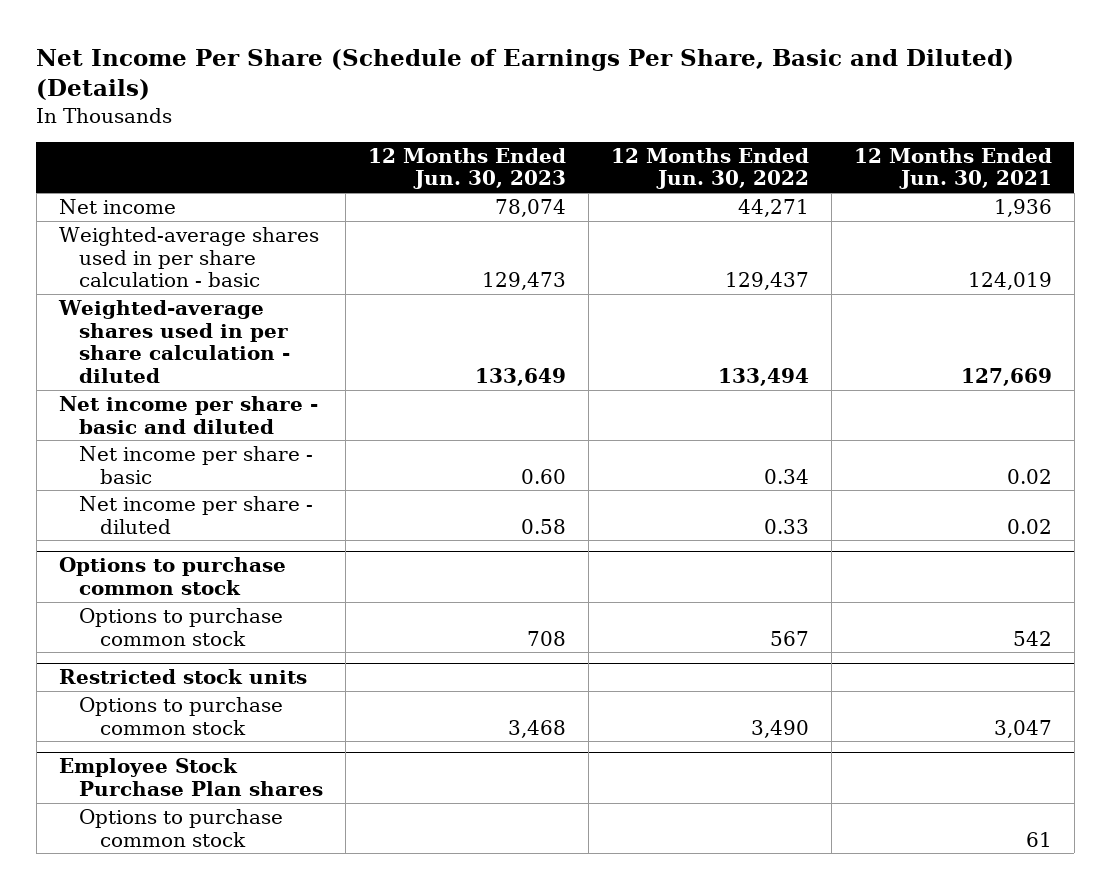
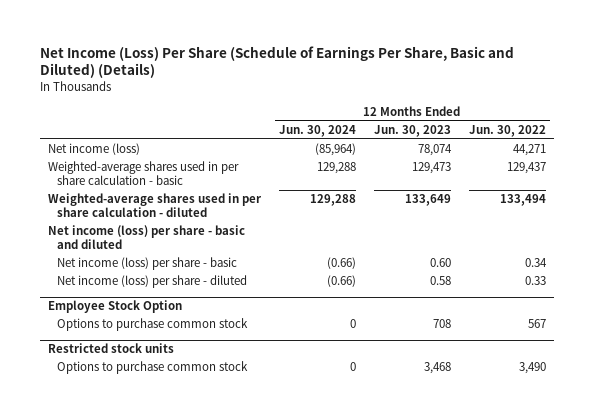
[36,49,1015,101] Net Income Per Share (Schedule of Earnings Per Share, Basic and Diluted) (Details) -> [39,45,514,79] Net Income (Loss) Per Share (Schedule of Earnings Per Share, Basic and Diluted) (Details)
[853,147,1052,190] 12 Months Ended Jun. 30, 2021 -> none
none -> [279,124,357,137] Jun. 30, 2024
[58,198,176,214] Net income -> [48,143,141,156] Net income (loss)
[58,395,318,434] Net income per share - basic and diluted -> [48,225,246,250] Net income (loss) per share - basic and diluted
[79,445,314,484] Net income per share - basic -> [56,257,237,271] Net income (loss) per share - basic
[79,495,314,534] Net income per share - diluted -> [56,275,247,289] Net income (loss) per share - diluted
[58,557,286,595] Options to purchase common stock -> [48,300,183,314] Employee Stock Option
[58,758,324,796] Employee Stock Purchase Plan shares -> none
[79,808,284,847] Options to purchase common stock -> none

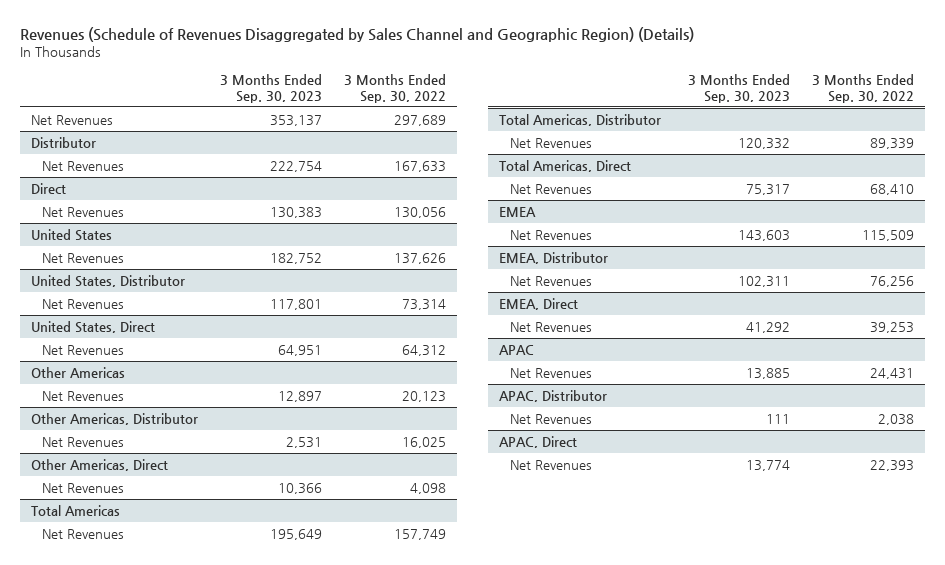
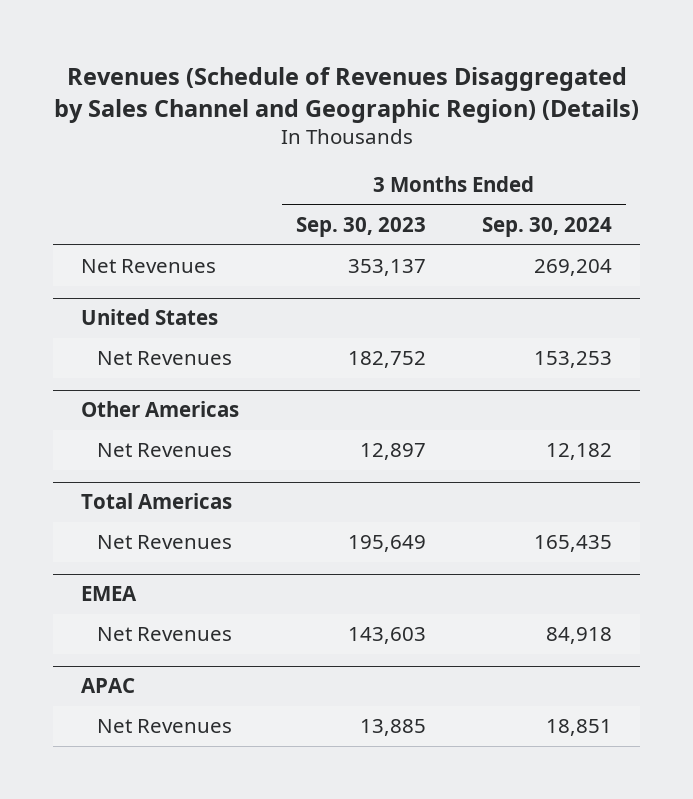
[343,73,446,103] 3 Months Ended Sep. 30, 2022 -> none
none -> [481,217,612,238] Sep. 30, 2024
[30,136,96,148] Distributor -> none
[41,160,124,171] Net Revenues -> none
[30,182,66,194] Direct -> none
[41,206,124,217] Net Revenues -> none
[30,274,185,287] United States, Distributor -> none
[41,298,124,309] Net Revenues -> none
[30,320,155,333] United States, Direct -> none
[41,344,124,355] Net Revenues -> none
[30,412,198,425] Other Americas, Distributor -> none
[41,436,124,447] Net Revenues -> none
[30,458,168,471] Other Americas, Direct -> none
[41,482,124,493] Net Revenues -> none
[499,113,662,126] Total Americas, Distributor -> none
[509,137,592,148] Net Revenues -> none
[499,159,632,172] Total Americas, Direct -> none
[509,183,592,194] Net Revenues -> none
[499,251,609,264] EMEA, Distributor -> none
[509,275,592,286] Net Revenues -> none
[499,297,579,310] EMEA, Direct -> none
[509,321,592,332] Net Revenues -> none
[499,389,608,402] APAC, Distributor -> none
[509,413,592,424] Net Revenues -> none
[499,435,578,448] APAC, Direct -> none
[509,459,592,470] Net Revenues -> none

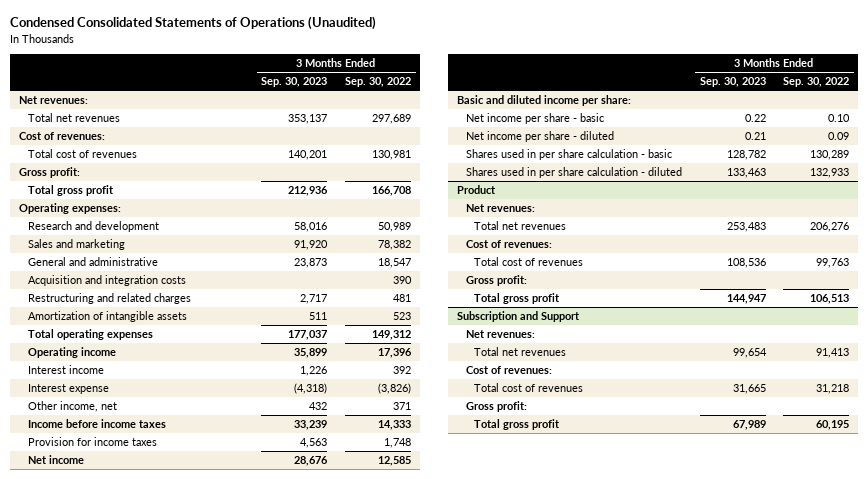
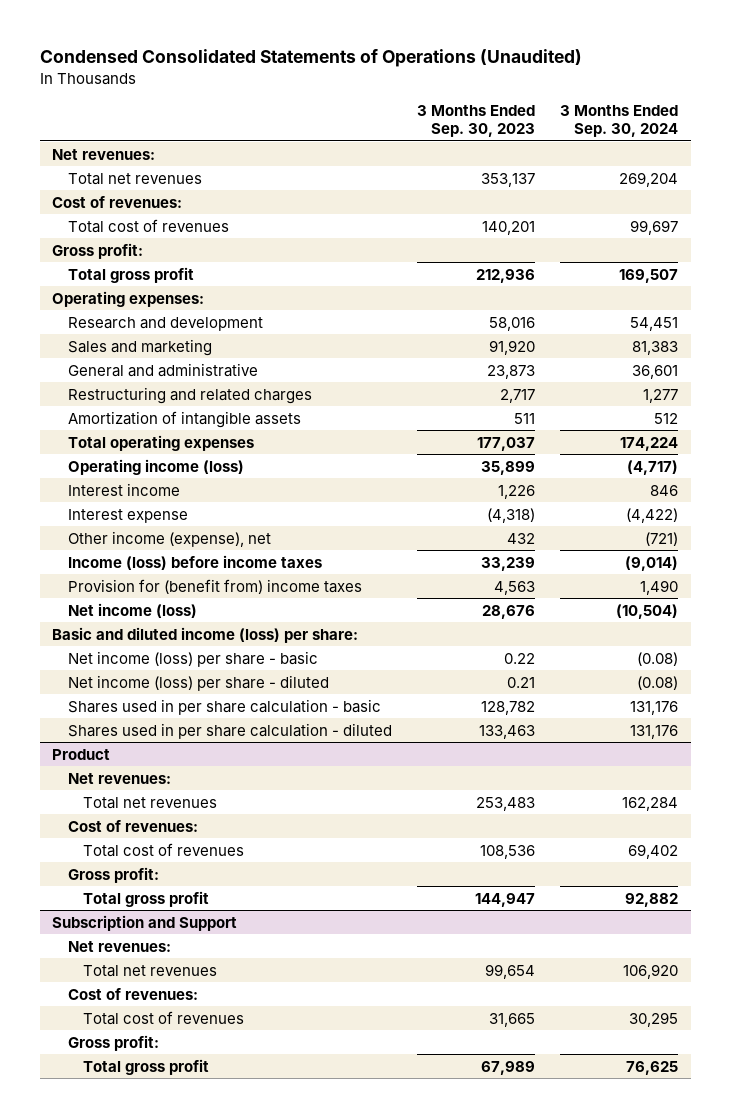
[345,77,412,88] Sep. 30, 2022 -> none
none -> [560,105,679,138] 3 Months Ended Sep. 30, 2024
[27,275,186,287] Acquisition and integration costs -> none
[27,347,116,359] Operating income -> [67,458,244,475] Operating income (loss)
[27,401,117,413] Other income, net -> [67,530,271,547] Other income (expense), net
[27,419,166,429] Income before income taxes -> [67,554,322,570] Income (loss) before income taxes
[27,437,157,447] Provision for income taxes -> [67,578,362,594] Provision for (benefit from) income taxes
[27,455,84,465] Net income -> [67,602,197,618] Net income (loss)
[457,95,632,107] Basic and diluted income per share: -> [52,626,359,643] Basic and diluted income (loss) per share:
[465,113,604,125] Net income per share - basic -> [67,650,318,667] Net income (loss) per share - basic
[465,131,614,143] Net income per share - diluted -> [67,674,329,691] Net income (loss) per share - diluted

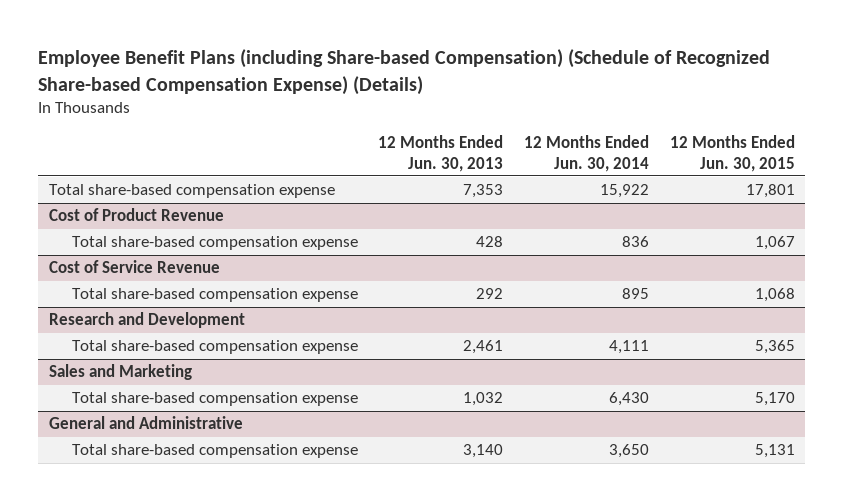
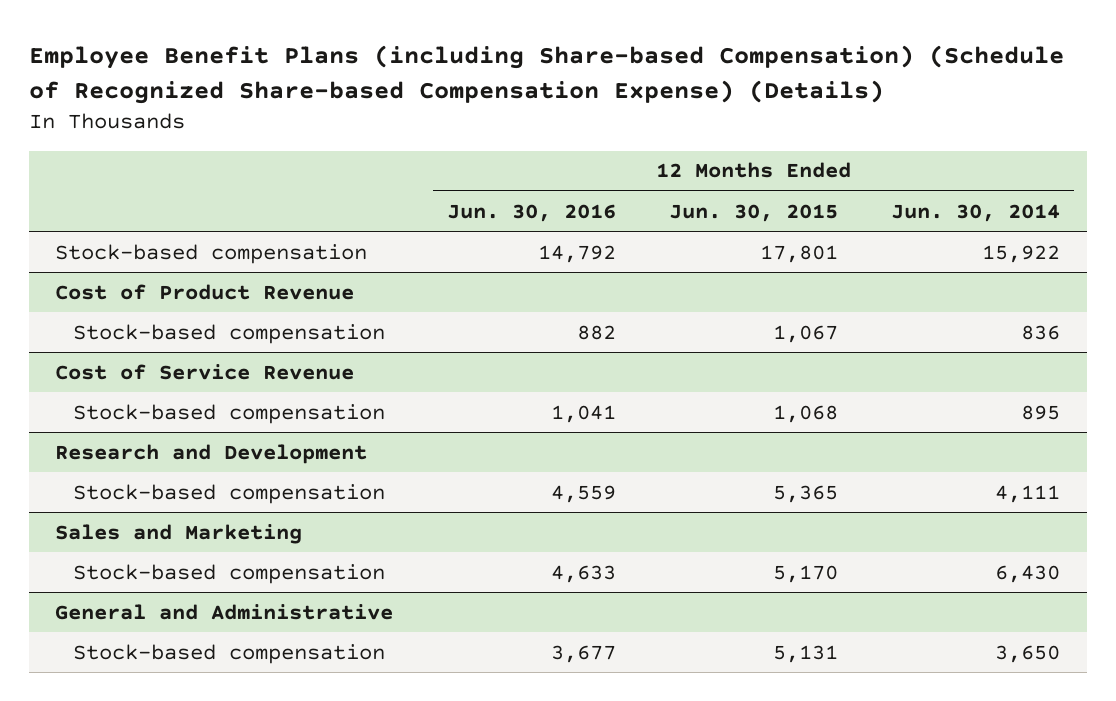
[378,135,504,172] 12 Months Ended Jun. 30, 2013 -> none
none -> [446,203,616,222] Jun. 30, 2016
[48,184,335,199] Total share-based compensation expense -> [55,243,368,264] Stock-based compensation
[71,236,358,251] Total share-based compensation expense -> [73,323,386,344] Stock-based compensation
[71,288,358,303] Total share-based compensation expense -> [73,403,386,424] Stock-based compensation
[71,340,358,355] Total share-based compensation expense -> [73,483,386,504] Stock-based compensation
[71,392,358,407] Total share-based compensation expense -> [73,563,386,584] Stock-based compensation
[71,444,358,459] Total share-based compensation expense -> [73,643,386,664] Stock-based compensation

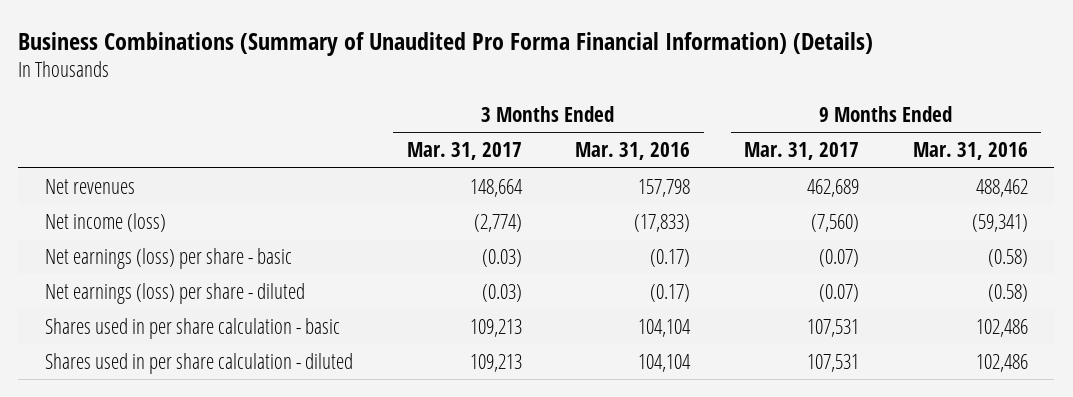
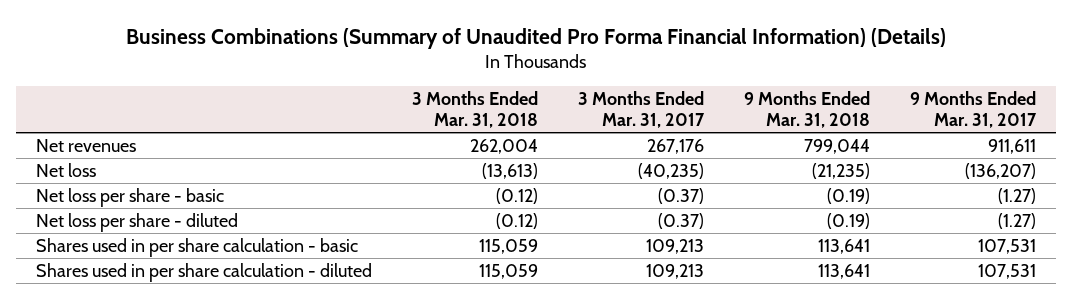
[575,142,691,161] Mar. 31, 2016 -> none
[912,142,1028,161] Mar. 31, 2016 -> none
none -> [411,91,538,129] 3 Months Ended Mar. 31, 2018
none -> [743,91,870,129] 9 Months Ended Mar. 31, 2018
[469,178,523,197] 148,664 -> [646,138,704,154] 267,176
[806,178,859,197] 462,689 -> [987,138,1036,154] 911,611
[45,212,167,232] Net income (loss) -> [35,162,96,177] Net loss
[473,213,522,232] (2,774) -> [637,162,704,179] (40,235)
[810,213,859,232] (7,560) -> [964,162,1036,179] (136,207)
[45,247,293,269] Net earnings (loss) per share - basic -> [35,187,224,207] Net loss per share - basic
[481,248,522,267] (0.03) -> [657,187,704,204] (0.37)
[818,248,859,267] (0.07) -> [997,187,1036,204] (1.27)
[45,282,306,304] Net earnings (loss) per share - diluted -> [35,212,238,232] Net loss per share - diluted
[481,283,522,302] (0.03) -> [657,212,704,229] (0.37)
[818,283,859,302] (0.07) -> [997,212,1036,229] (1.27)

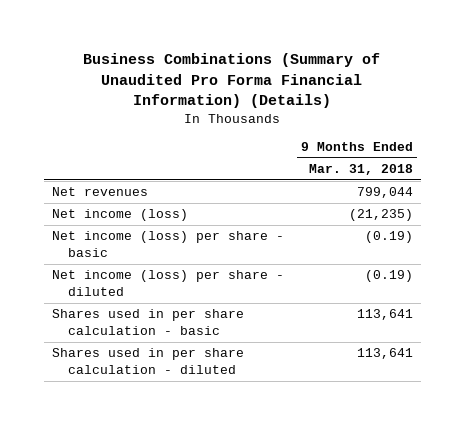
[411,91,538,129] 3 Months Ended Mar. 31, 2018 -> none
[577,91,705,129] 3 Months Ended Mar. 31, 2017 -> none
[909,91,1037,129] 9 Months Ended Mar. 31, 2017 -> none
[35,162,96,177] Net loss -> [52,209,189,222] Net income (loss)
[35,187,224,207] Net loss per share - basic -> [52,231,285,258] Net income (loss) per share - basic
[35,212,238,232] Net loss per share - diluted -> [52,270,285,297] Net income (loss) per share - diluted

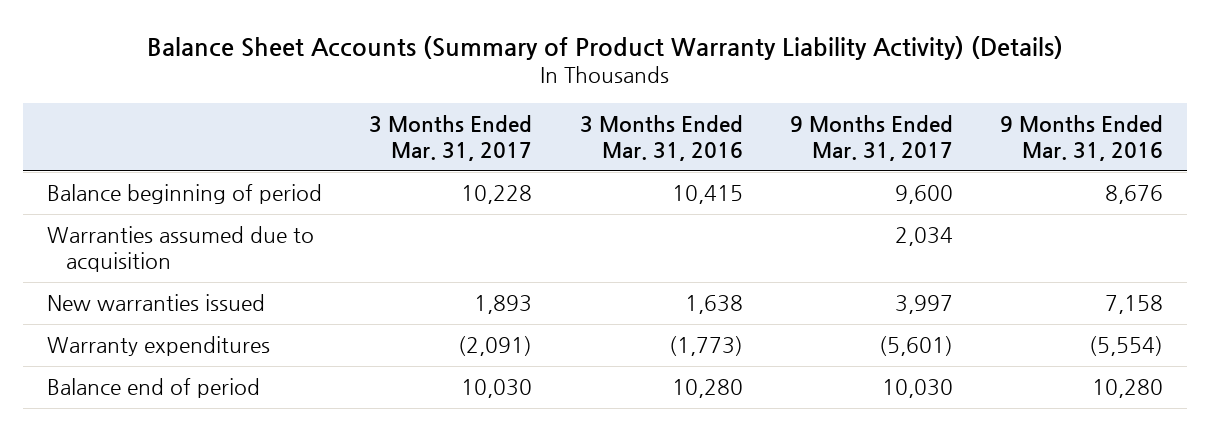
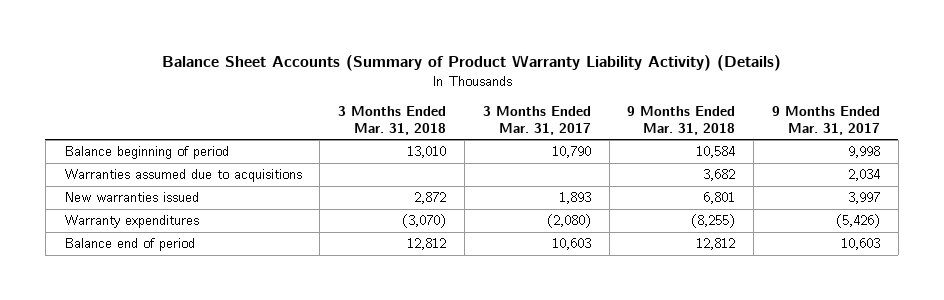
[579,114,743,161] 3 Months Ended Mar. 31, 2016 -> none
[1000,114,1164,161] 9 Months Ended Mar. 31, 2016 -> none
none -> [338,106,447,135] 3 Months Ended Mar. 31, 2018
none -> [627,106,736,135] 9 Months Ended Mar. 31, 2018
[461,185,533,205] 10,228 -> [551,146,591,159] 10,790
[894,185,953,205] 9,600 -> [848,146,881,159] 9,998
[46,226,314,273] Warranties assumed due to acquisition -> [63,169,302,183] Warranties assumed due to acquisitions
[458,336,533,357] (2,091) -> [546,214,591,229] (2,080)
[878,336,953,357] (5,601) -> [836,214,881,229] (5,426)
[461,379,533,399] 10,030 -> [551,238,591,251] 10,603
[881,379,953,399] 10,030 -> [841,238,881,251] 10,603

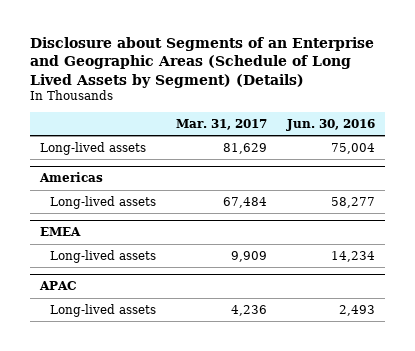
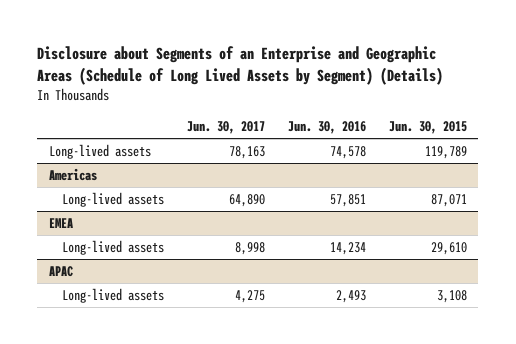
[176,118,268,130] Mar. 31, 2017 -> none
none -> [187,121,266,135] Jun. 30, 2017
none -> [388,121,467,135] Jun. 30, 2015
[330,142,375,154] 75,004 -> [329,145,366,159] 74,578
[330,196,375,208] 58,277 -> [329,193,366,207] 57,851

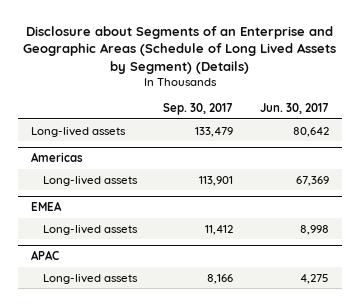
[287,121,366,135] Jun. 30, 2016 -> none
[388,121,467,135] Jun. 30, 2015 -> none
none -> [163,102,234,115] Sep. 30, 2017
[229,145,266,159] 78,163 -> [292,126,329,137] 80,642
[229,193,266,207] 64,890 -> [295,175,329,186] 67,369

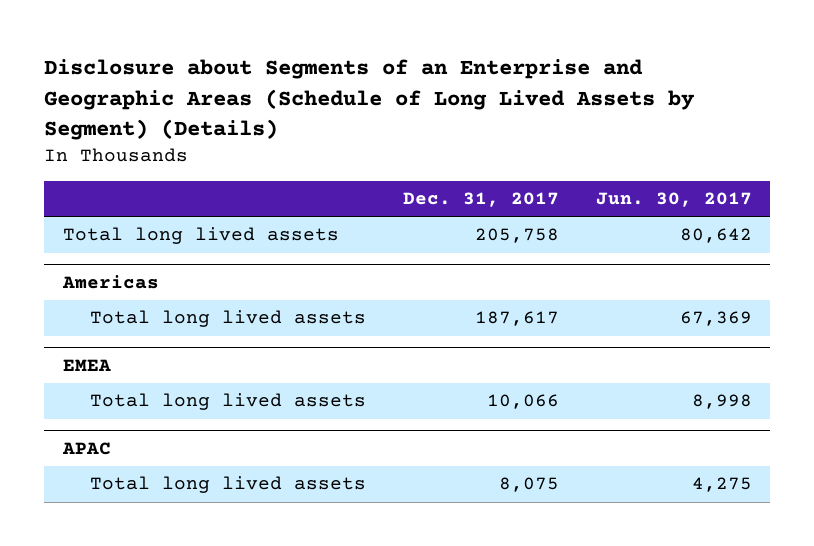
[163,102,234,115] Sep. 30, 2017 -> none
none -> [402,192,559,208] Dec. 31, 2017
[31,126,127,137] Long-lived assets -> [62,227,339,245] Total long lived assets
[42,175,138,186] Long-lived assets -> [89,310,366,328] Total long lived assets
[42,224,138,235] Long-lived assets -> [89,393,366,411] Total long lived assets
[42,273,138,284] Long-lived assets -> [89,476,366,494] Total long lived assets

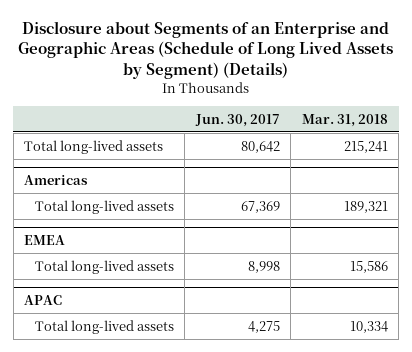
[402,192,559,208] Dec. 31, 2017 -> none
none -> [301,113,388,127] Mar. 31, 2018
[62,227,339,245] Total long lived assets -> [24,139,164,154] Total long-lived assets
[89,310,366,328] Total long lived assets -> [34,199,174,214] Total long-lived assets
[89,393,366,411] Total long lived assets -> [34,259,174,274] Total long-lived assets
[89,476,366,494] Total long lived assets -> [34,319,174,334] Total long-lived assets

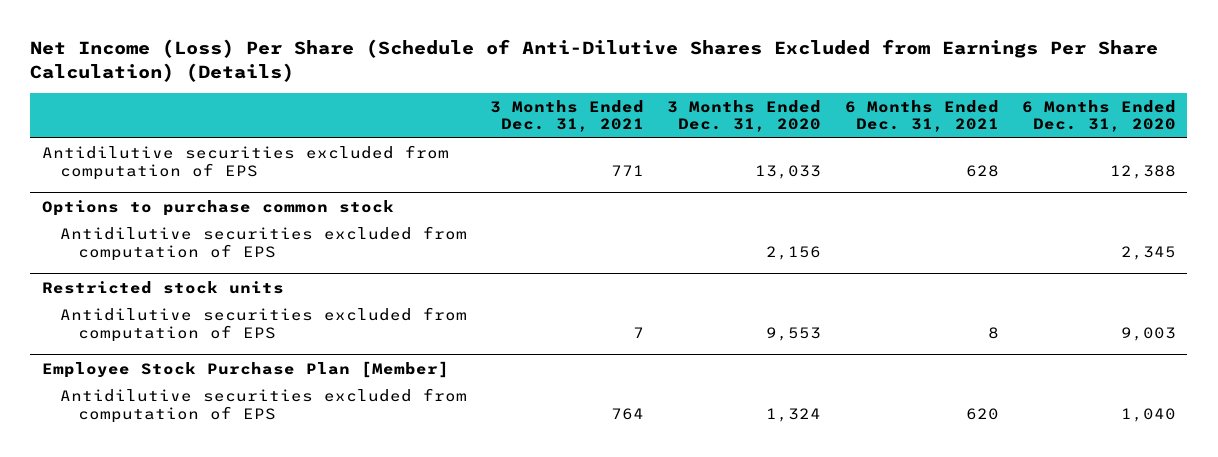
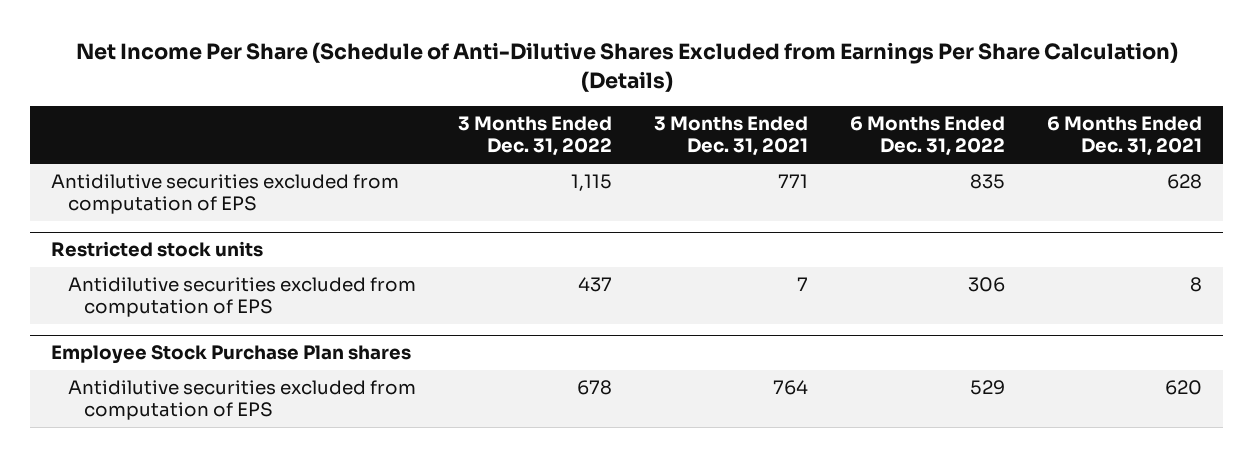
[30,38,1159,82] Net Income (Loss) Per Share (Schedule of Anti-Dilutive Shares Excluded from Earnings Per Share Calculation) (Details) -> [75,42,1178,92] Net Income Per Share (Schedule of Anti-Dilutive Shares Excluded from Earnings Per Share Calculation) (Details)
[667,99,822,133] 3 Months Ended Dec. 31, 2020 -> none
[1021,99,1176,133] 6 Months Ended Dec. 31, 2020 -> none
none -> [457,116,612,157] 3 Months Ended Dec. 31, 2022
none -> [849,116,1005,157] 6 Months Ended Dec. 31, 2022
[41,199,394,216] Options to purchase common stock -> none
[60,226,468,261] Antidilutive securities excluded from computation of EPS -> none
[41,360,449,378] Employee Stock Purchase Plan [Member] -> [51,345,412,365] Employee Stock Purchase Plan shares

